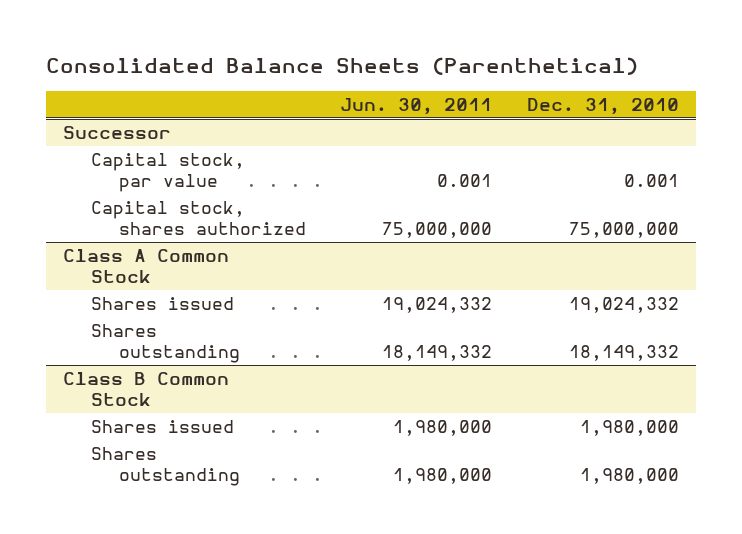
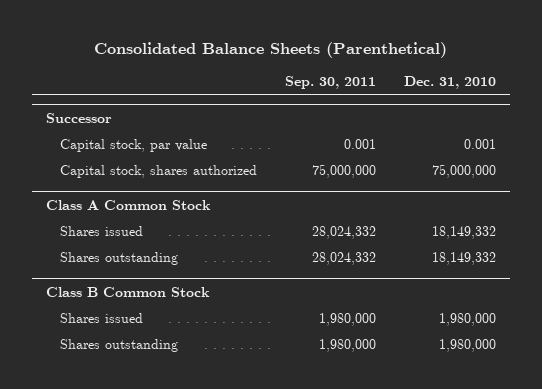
[340,97,493,115] Jun. 30, 2011 -> none
none -> [284,76,376,90] Sep. 30, 2011
[568,297,679,314] 19,024,332 -> [432,226,497,240] 18,149,332

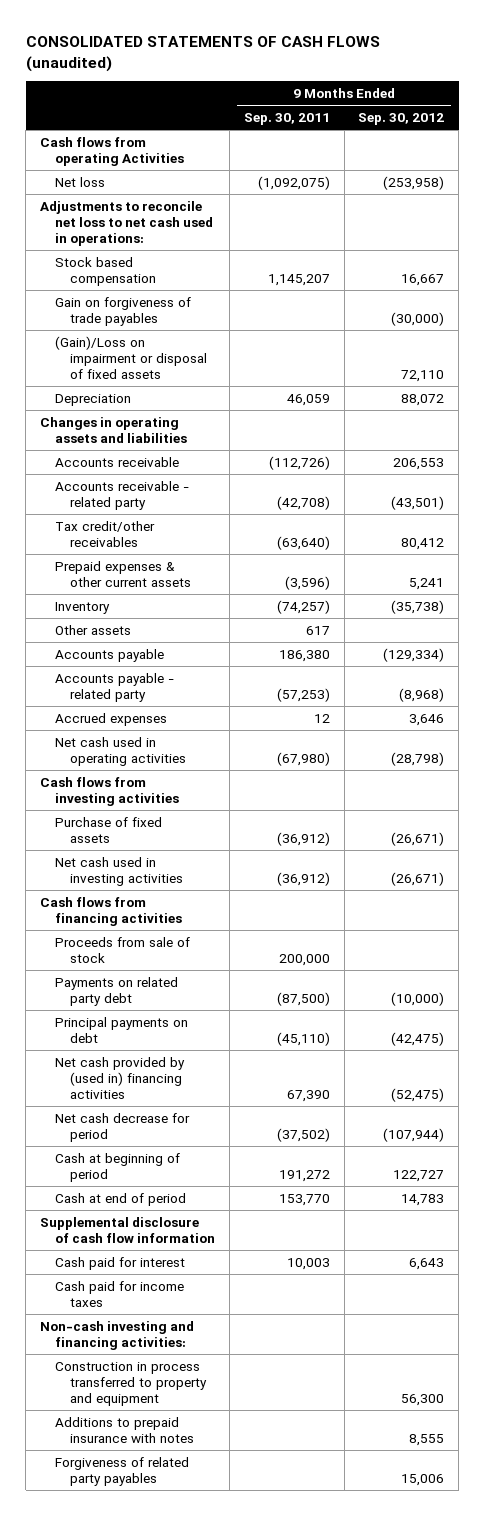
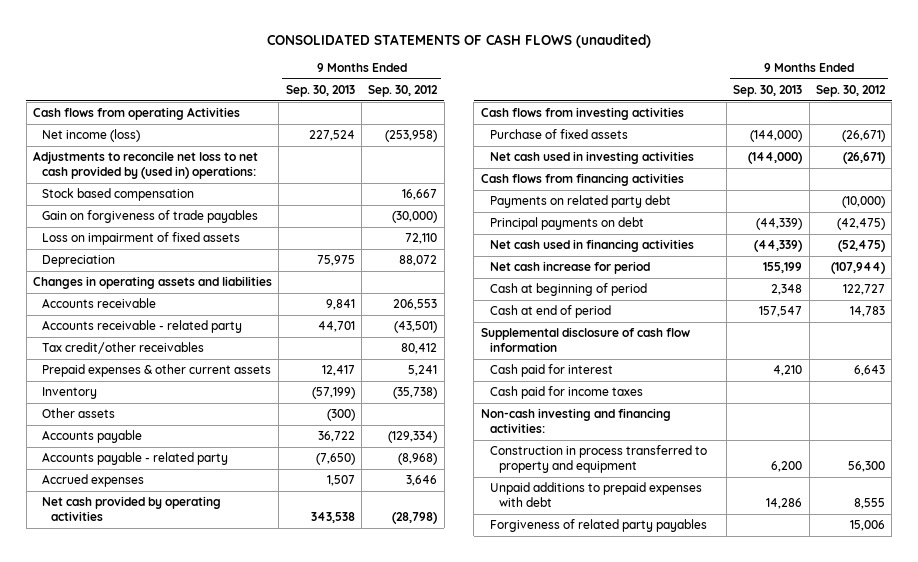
[243,113,330,126] Sep. 30, 2011 -> none
none -> [285,84,355,97] Sep. 30, 2013
[55,176,106,187] Net loss -> [41,129,140,143] Net income (loss)
[40,200,214,246] Adjustments to reconcile net loss to net cash used in operations: -> [33,151,259,179] Adjustments to reconcile net loss to net cash provided by (used in) operations:
[55,335,208,379] (Gain)/Loss on impairment or disposal of fixed assets -> [41,232,240,246] Loss on impairment of fixed assets
[55,736,187,766] Net cash used in operating activities -> [41,496,221,521] Net cash provided by operating activities
[55,936,191,963] Proceeds from sale of stock -> none
[55,1056,186,1099] Net cash provided by (used in) financing activities -> [489,239,694,253] Net cash used in financing activities
[55,1112,191,1142] Net cash decrease for period -> [489,261,650,275] Net cash increase for period
[55,1416,195,1443] Additions to prepaid insurance with notes -> [489,482,702,507] Unpaid additions to prepaid expenses with debt

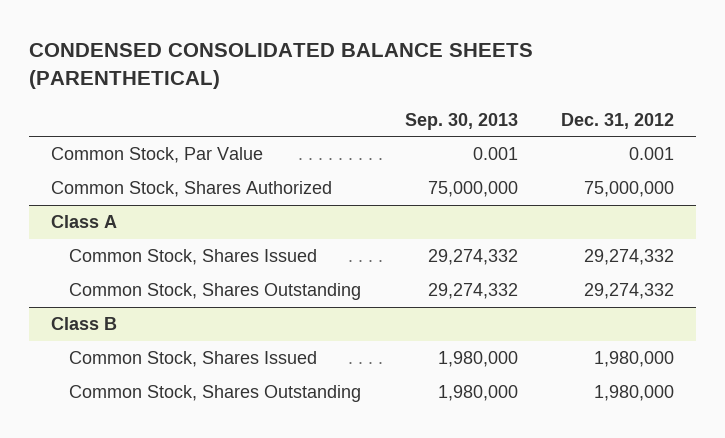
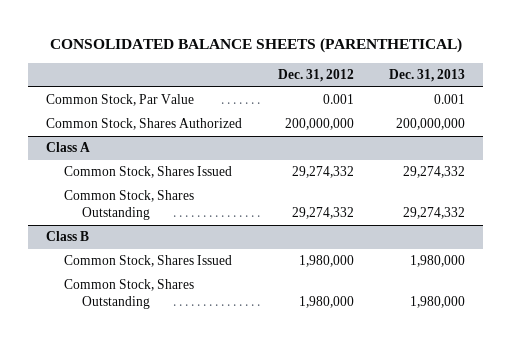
[29,42,534,89] CONDENSED CONSOLIDATED BALANCE SHEETS (PARENTHETICAL) -> [49,38,462,54] CONSOLIDATED BALANCE SHEETS (PARENTHETICAL)
[404,112,518,130] Sep. 30, 2013 -> none
none -> [389,69,466,83] Dec. 31, 2013
[583,180,674,197] 75,000,000 -> [284,118,354,131] 200,000,000

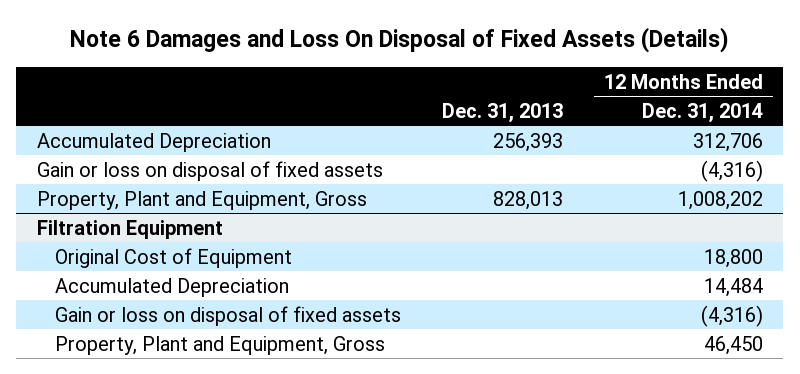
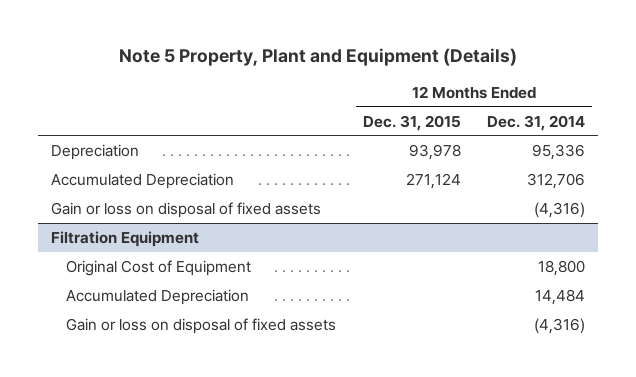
[69,27,729,54] Note 6 Damages and Loss On Disposal of Fixed Assets (Details) -> [119,48,518,67] Note 5 Property, Plant and Equipment (Details)
[442,102,564,123] Dec. 31, 2013 -> none
none -> [362,114,461,131] Dec. 31, 2015
none -> [51,143,140,160] Depreciation
[36,190,367,210] Property, Plant and Equipment, Gross -> none
[55,335,386,355] Property, Plant and Equipment, Gross -> none

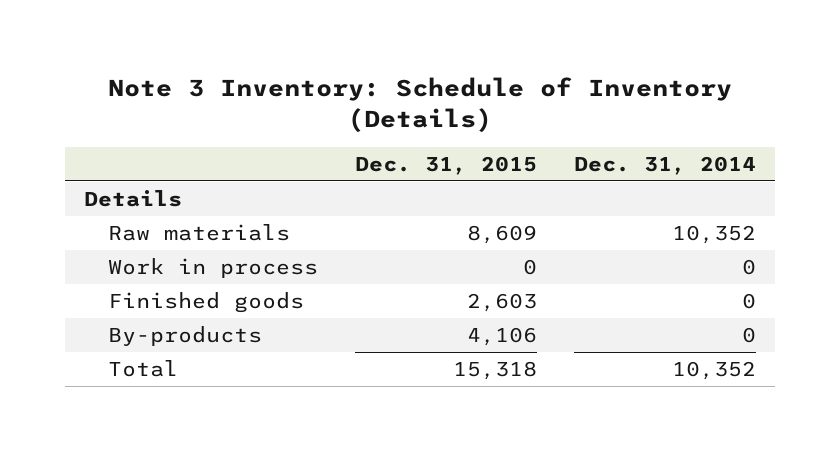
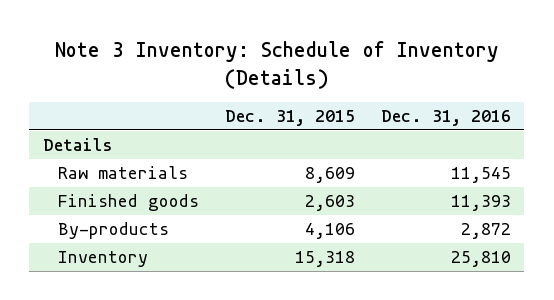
[574,155,757,175] Dec. 31, 2014 -> none
none -> [381,110,512,127] Dec. 31, 2016
[108,257,319,278] Work in process -> none
[108,359,179,377] Total -> [57,250,148,267] Inventory

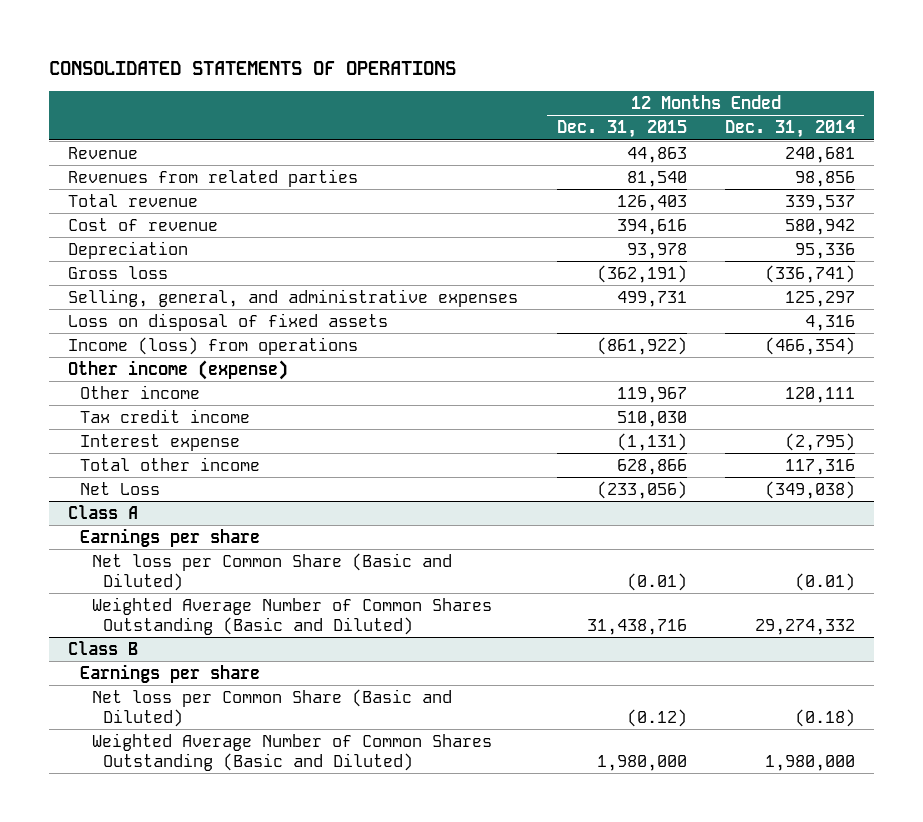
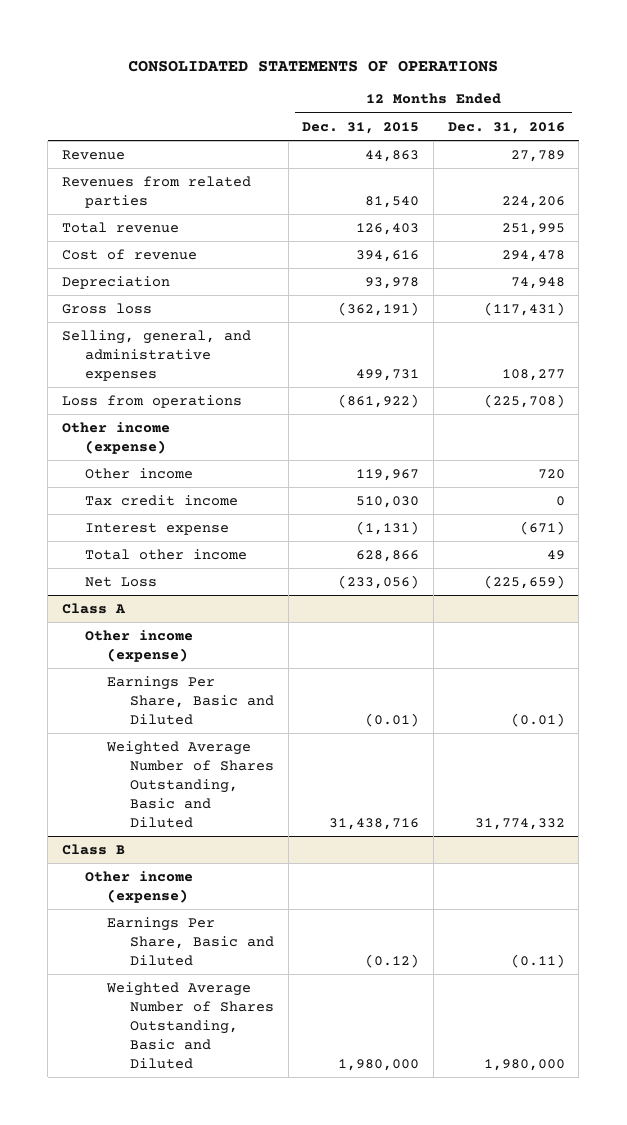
[724,120,855,139] Dec. 31, 2014 -> none
none -> [447,121,565,134] Dec. 31, 2016
[68,312,389,331] Loss on disposal of fixed assets -> none
[68,336,359,355] Income (loss) from operations -> [62,394,243,408] Loss from operations
[79,527,260,547] Earnings per share -> none
none -> [84,629,193,662] Other income (expense)
[91,552,452,591] Net loss per Common Share (Basic and Diluted) -> [107,675,274,725] Earnings Per Share, Basic and Diluted
[91,596,492,635] Weighted Average Number of Common Shares Outstanding (Basic and Diluted) -> [106,740,274,829] Weighted Average Number of Shares Outstanding, Basic and Diluted
[79,663,260,683] Earnings per share -> none
none -> [84,870,193,903] Other income (expense)
[91,688,452,727] Net loss per Common Share (Basic and Diluted) -> [107,916,274,966] Earnings Per Share, Basic and Diluted
[91,732,492,771] Weighted Average Number of Common Shares Outstanding (Basic and Diluted) -> [106,981,274,1070] Weighted Average Number of Shares Outstanding, Basic and Diluted

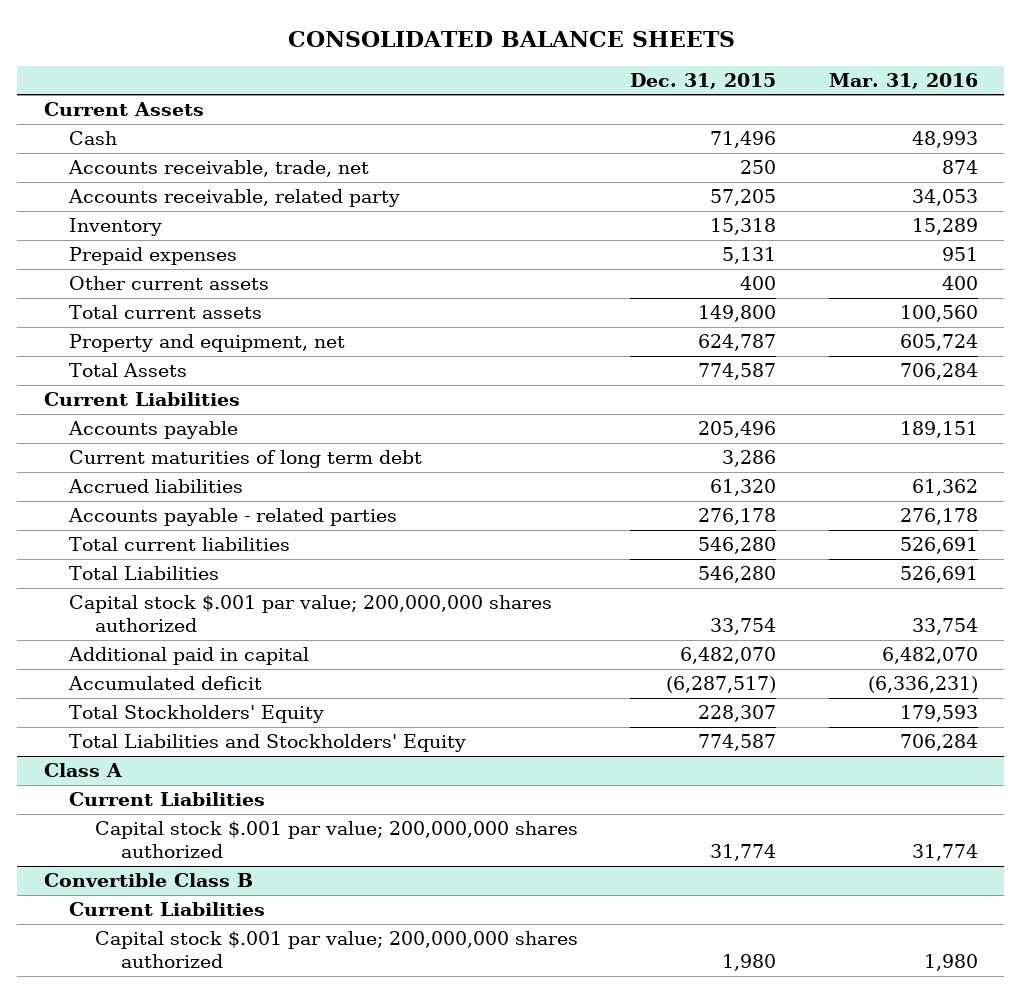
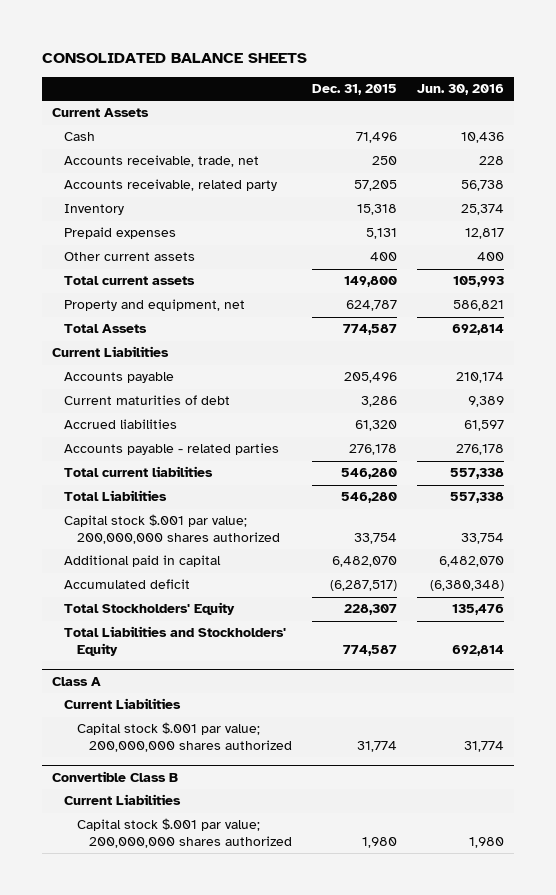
[828,72,978,89] Mar. 31, 2016 -> none
none -> [416,84,504,96] Jun. 30, 2016
[69,450,423,469] Current maturities of long term debt -> [64,395,231,406] Current maturities of debt

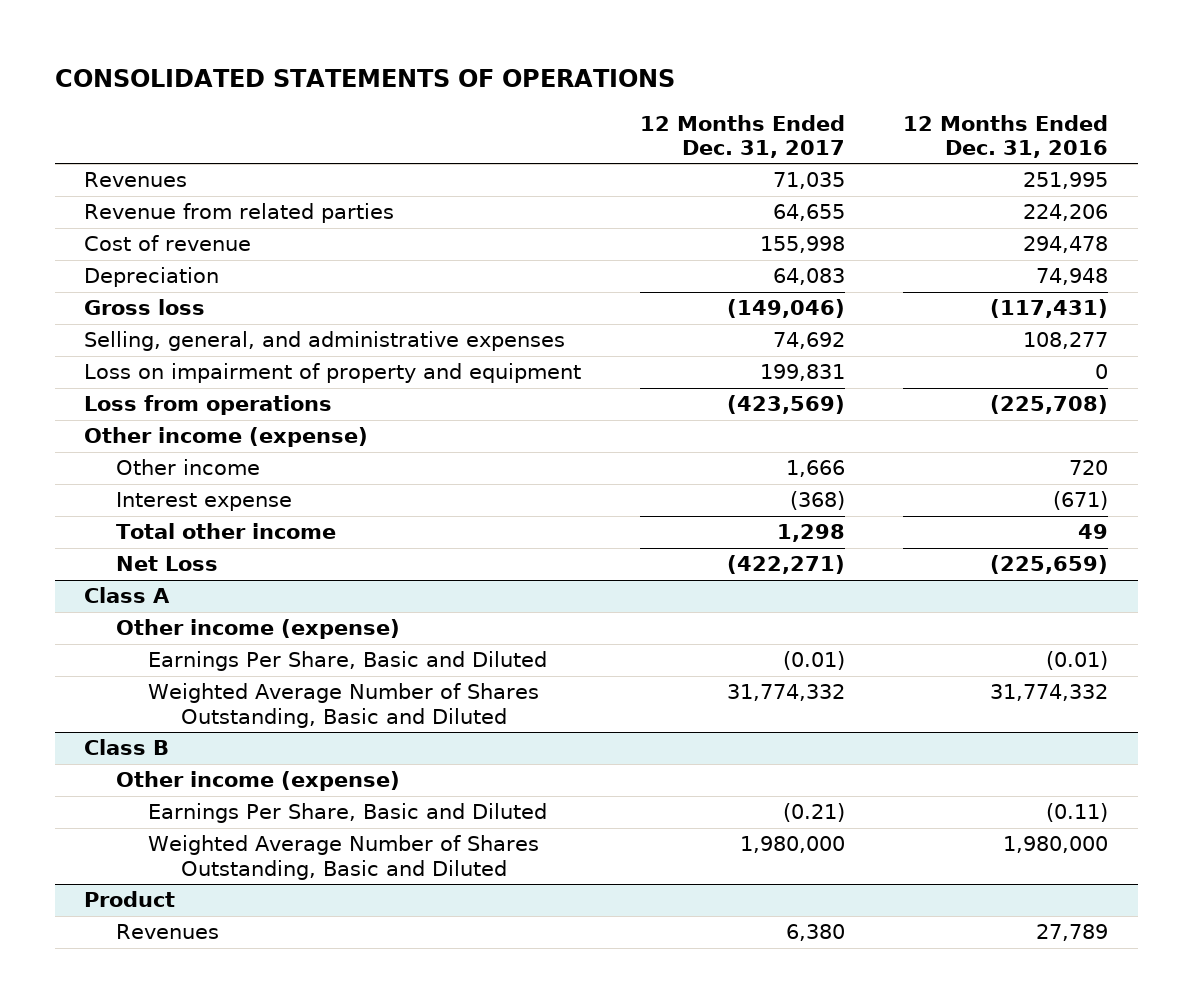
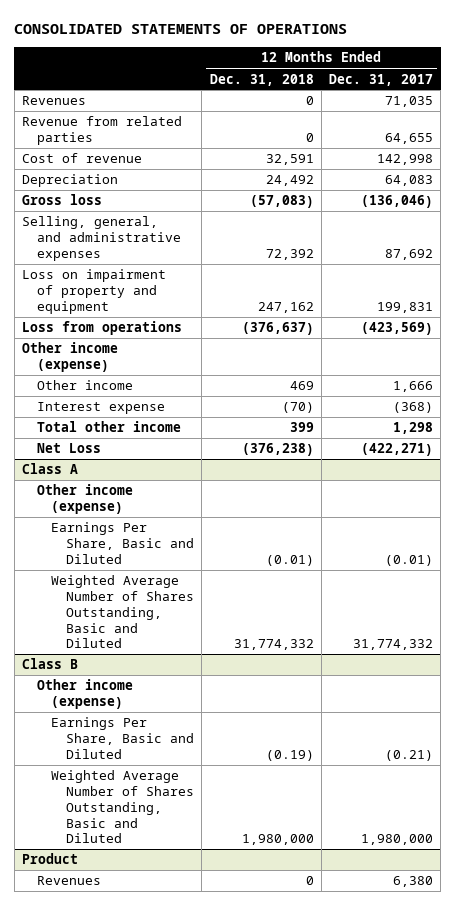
[903,114,1109,158] 12 Months Ended Dec. 31, 2016 -> none
none -> [209,73,314,86] Dec. 31, 2018
[759,236,845,254] 155,998 -> [377,154,434,166] 142,998
[726,299,845,319] (149,046) -> [361,195,434,209] (136,046)
[772,332,845,350] 74,692 -> [385,248,434,260] 87,692

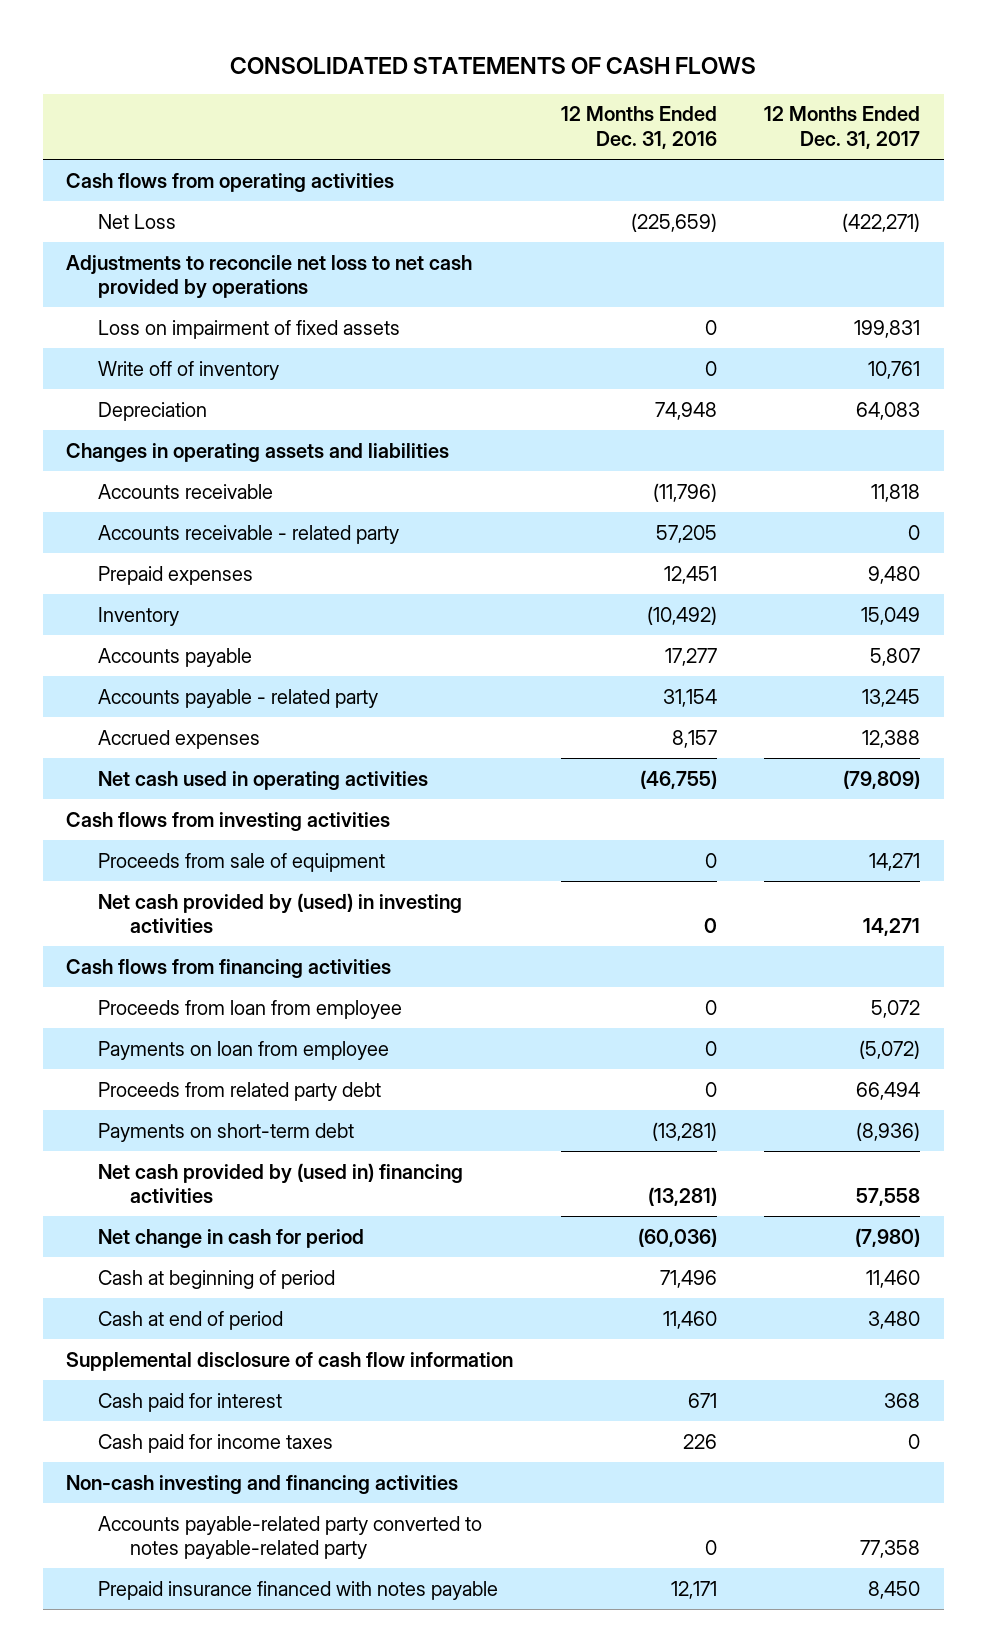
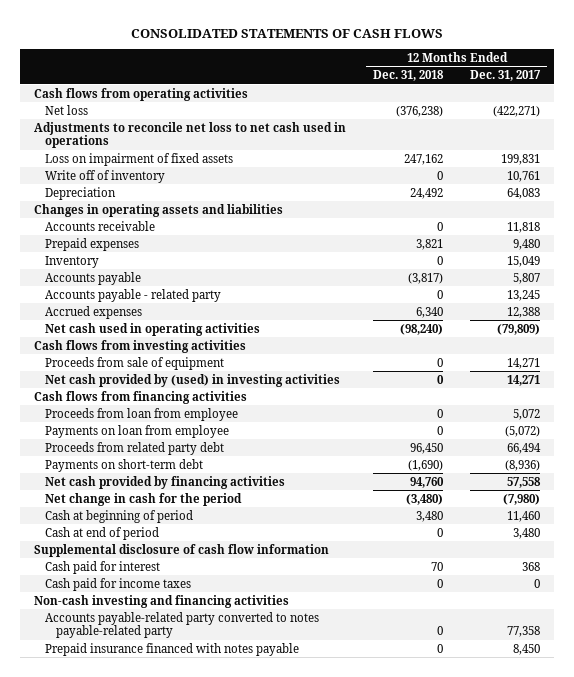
[560,106,717,149] 12 Months Ended Dec. 31, 2016 -> none
none -> [373,70,445,82] Dec. 31, 2018
[98,213,177,229] Net Loss -> [45,104,89,115] Net loss
[66,254,473,300] Adjustments to reconcile net loss to net cash provided by operations -> [34,121,347,149] Adjustments to reconcile net loss to net cash used in operations
[98,524,400,544] Accounts receivable - related party -> none
[98,1162,464,1204] Net cash provided by (used in) financing activities -> [45,475,286,489] Net cash provided by financing activities
[98,1228,365,1248] Net change in cash for period -> [45,492,243,506] Net change in cash for the period

